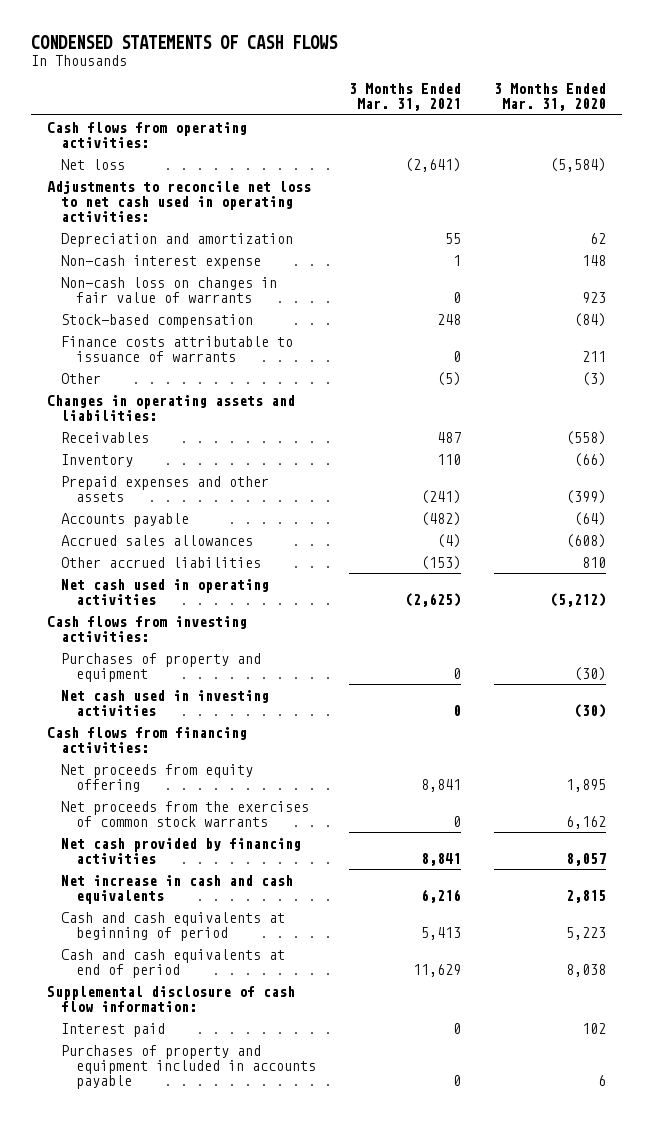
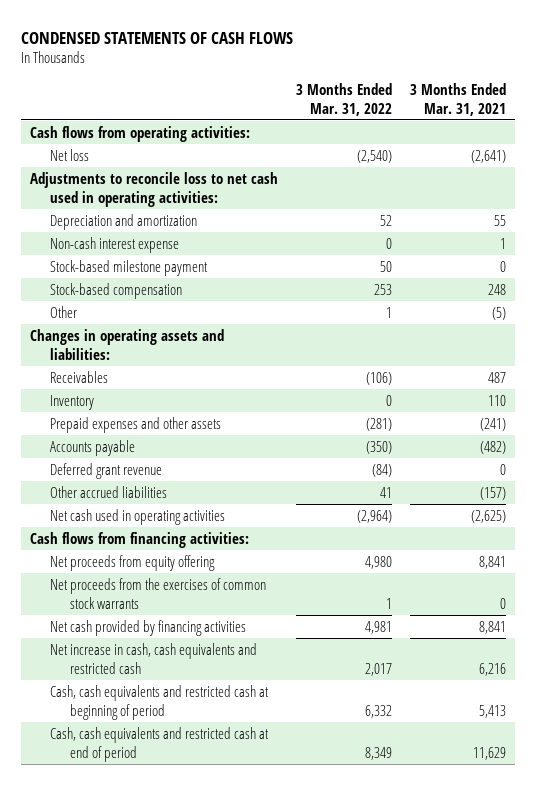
[493,83,606,112] 3 Months Ended Mar. 31, 2020 -> none
none -> [295,82,392,116] 3 Months Ended Mar. 31, 2022
[46,180,311,222] Adjustments to reconcile net loss to net cash used in operating activities: -> [29,171,278,207] Adjustments to reconcile loss to net cash used in operating activities:
[61,276,278,303] Non-cash loss on changes in fair value of warrants -> none
none -> [49,259,208,276] Stock-based milestone payment
[61,335,294,362] Finance costs attributable to issuance of warrants -> none
[61,534,254,546] Accrued sales allowances -> none
none -> [49,462,162,479] Deferred grant revenue
[420,555,461,570] (153) -> [479,486,506,500] (157)
[46,615,247,642] Cash flows from investing activities: -> none
[61,652,262,682] Purchases of property and equipment -> none
[61,689,270,716] Net cash used in investing activities -> none
[46,985,295,1012] Supplemental disclosure of cash flow information: -> none
[61,1022,166,1037] Interest paid -> none
[61,1044,316,1089] Purchases of property and equipment included in accounts payable -> none
[61,874,294,904] Net increase in cash and cash equivalents -> [49,642,257,674] Net increase in cash, cash equivalents and restricted cash
[61,911,286,941] Cash and cash equivalents at beginning of period -> [49,684,269,720] Cash, cash equivalents and restricted cash at beginning of period
[61,948,286,978] Cash and cash equivalents at end of period -> [49,726,269,762] Cash, cash equivalents and restricted cash at end of period

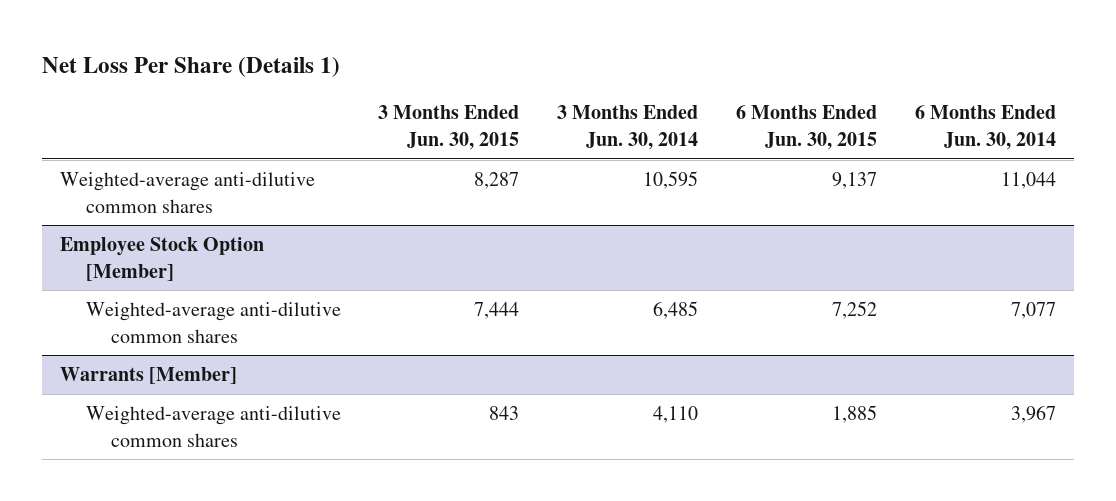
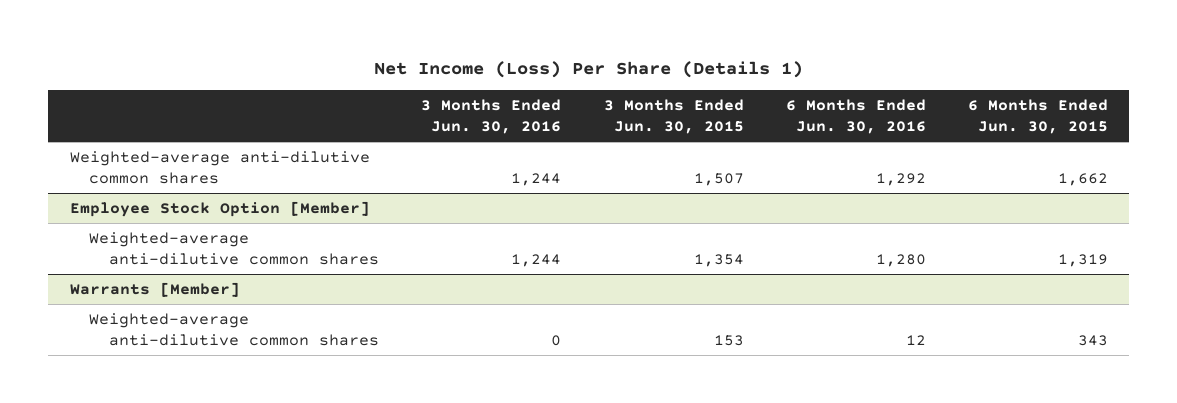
[41,56,340,77] Net Loss Per Share (Details 1) -> [373,60,803,78] Net Income (Loss) Per Share (Details 1)
[557,105,699,150] 3 Months Ended Jun. 30, 2014 -> none
[914,105,1056,150] 6 Months Ended Jun. 30, 2014 -> none
none -> [421,99,562,134] 3 Months Ended Jun. 30, 2016
none -> [785,99,926,134] 6 Months Ended Jun. 30, 2016
[474,172,520,190] 8,287 -> [693,172,744,186] 1,507
[831,172,877,190] 9,137 -> [1057,172,1108,186] 1,662
[474,302,520,320] 7,444 -> [693,253,744,267] 1,354
[831,301,877,320] 7,252 -> [1057,253,1108,267] 1,319
[489,406,520,421] 843 -> [713,334,744,346] 153
[831,405,877,424] 1,885 -> [1077,334,1108,346] 343

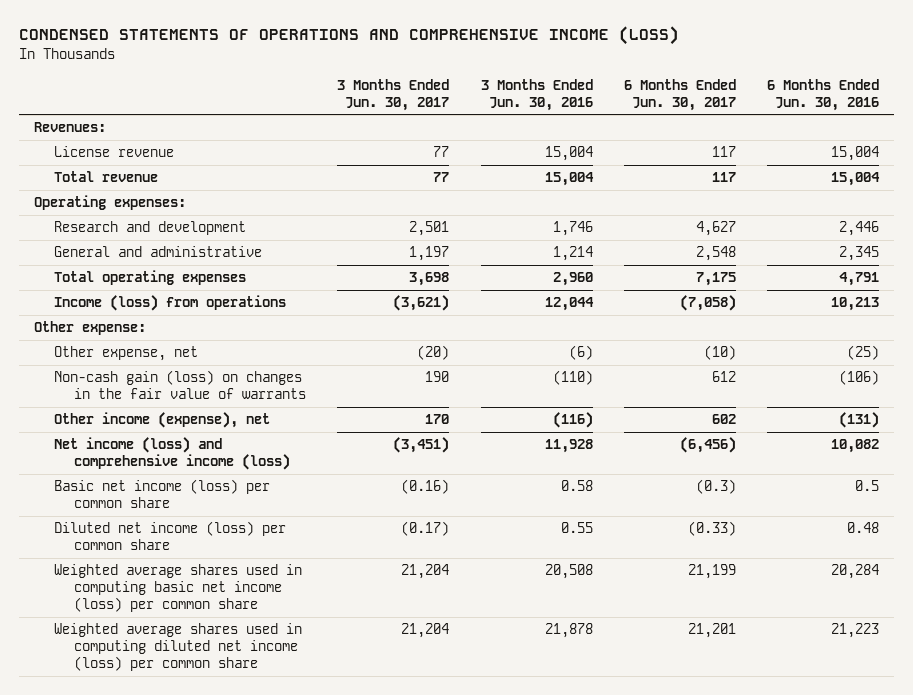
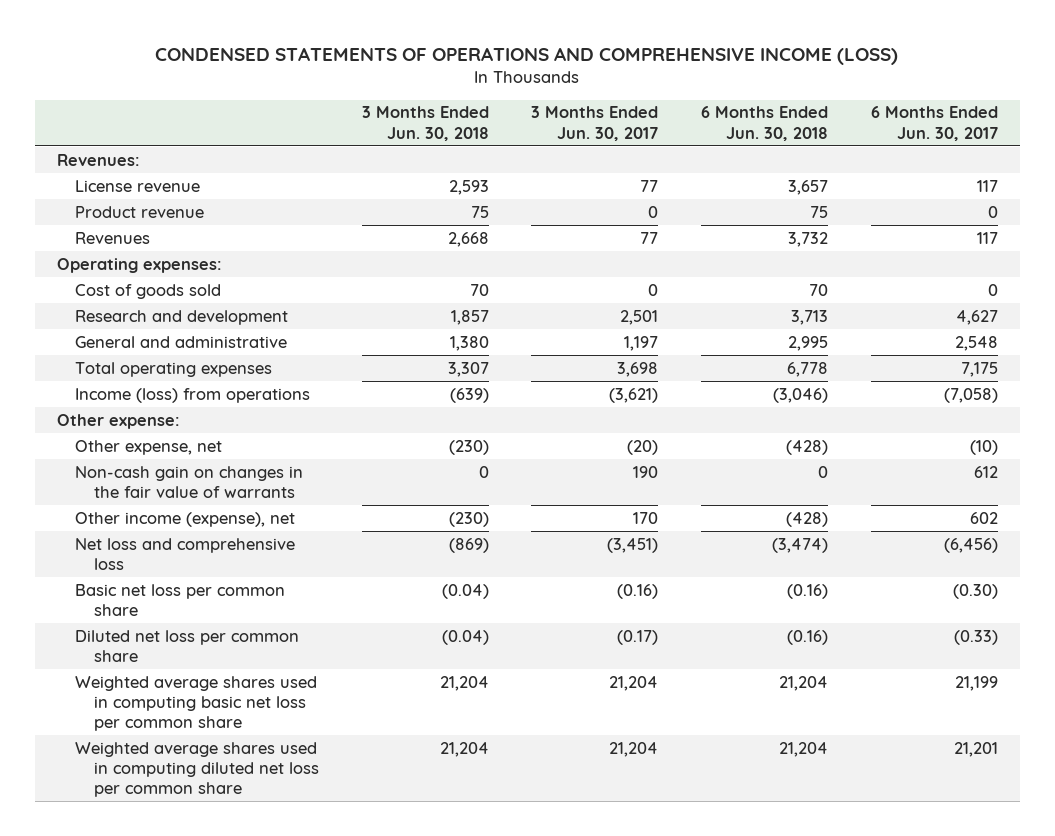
[480,78,593,111] 3 Months Ended Jun. 30, 2016 -> none
[766,78,879,111] 6 Months Ended Jun. 30, 2016 -> none
none -> [361,106,489,141] 3 Months Ended Jun. 30, 2018
none -> [701,106,829,141] 6 Months Ended Jun. 30, 2018
none -> [75,205,205,218] Product revenue
[54,171,159,183] Total revenue -> [75,231,151,244] Revenues
none -> [75,283,222,299] Cost of goods sold
[54,370,307,400] Non-cash gain (loss) on changes in the fair value of warrants -> [75,465,304,498] Non-cash gain on changes in the fair value of warrants
[54,437,291,471] Net income (loss) and comprehensive income (loss) -> [75,537,296,570] Net loss and comprehensive loss
[54,479,271,509] Basic net income (loss) per common share -> [75,583,286,616] Basic net loss per common share
[695,479,736,495] (0.3) -> [953,583,999,599] (0.30)
[54,521,287,551] Diluted net income (loss) per common share -> [75,629,300,662] Diluted net loss per common share
[54,564,303,613] Weighted average shares used in computing basic net income (loss) per common share -> [75,675,318,732] Weighted average shares used in computing basic net loss per common share
[54,623,303,672] Weighted average shares used in computing diluted net income (loss) per common share -> [75,741,319,798] Weighted average shares used in computing diluted net loss per common share

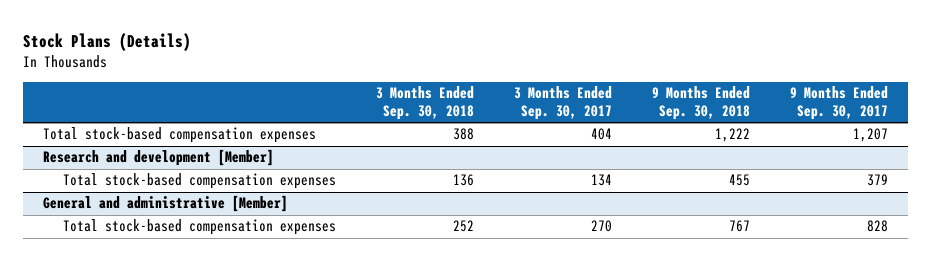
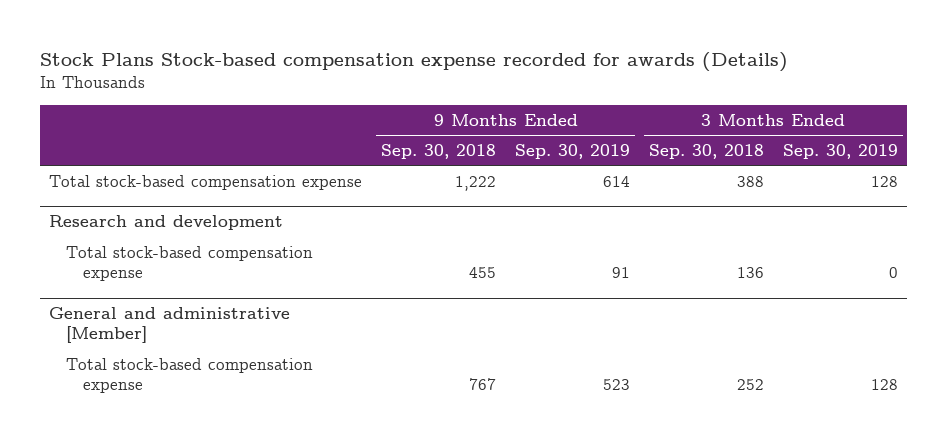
[23,32,192,51] Stock Plans (Details) -> [39,51,788,72] Stock Plans Stock-based compensation expense recorded for awards (Details)
[514,86,613,121] 3 Months Ended Sep. 30, 2017 -> none
[790,86,889,121] 9 Months Ended Sep. 30, 2017 -> none
none -> [515,144,631,160] Sep. 30, 2019
none -> [782,144,898,160] Sep. 30, 2019
[43,127,317,144] Total stock-based compensation expenses -> [49,174,363,190] Total stock-based compensation expense
[43,149,275,167] Research and development [Member] -> [49,215,284,231] Research and development
[62,173,336,190] Total stock-based compensation expenses -> [65,245,313,282] Total stock-based compensation expense
[62,219,336,236] Total stock-based compensation expenses -> [65,357,313,394] Total stock-based compensation expense

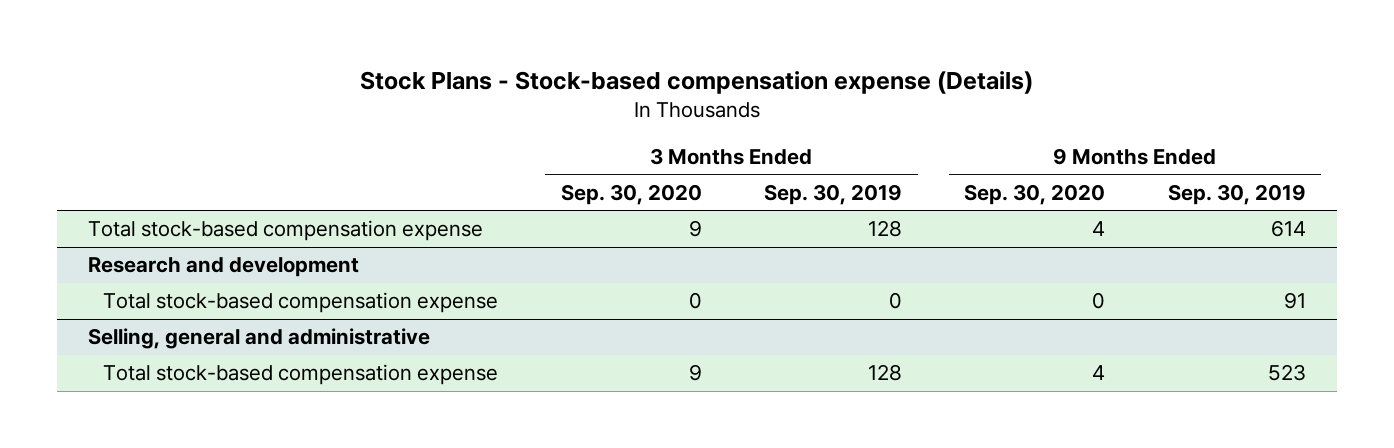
[39,51,788,72] Stock Plans Stock-based compensation expense recorded for awards (Details) -> [359,71,1033,95] Stock Plans - Stock-based compensation expense (Details)
[381,144,497,160] Sep. 30, 2018 -> none
[648,144,764,160] Sep. 30, 2018 -> none
none -> [560,183,702,205] Sep. 30, 2020
none -> [964,183,1106,205] Sep. 30, 2020
[49,307,291,344] General and administrative [Member] -> [88,328,431,350] Selling, general and administrative

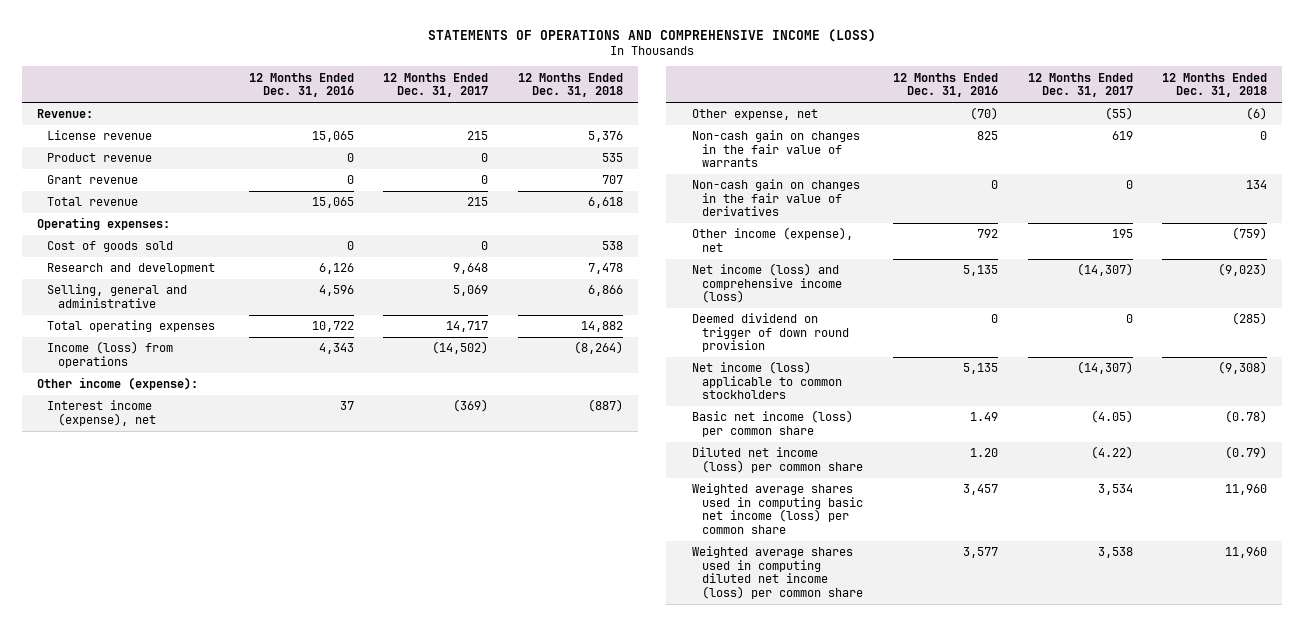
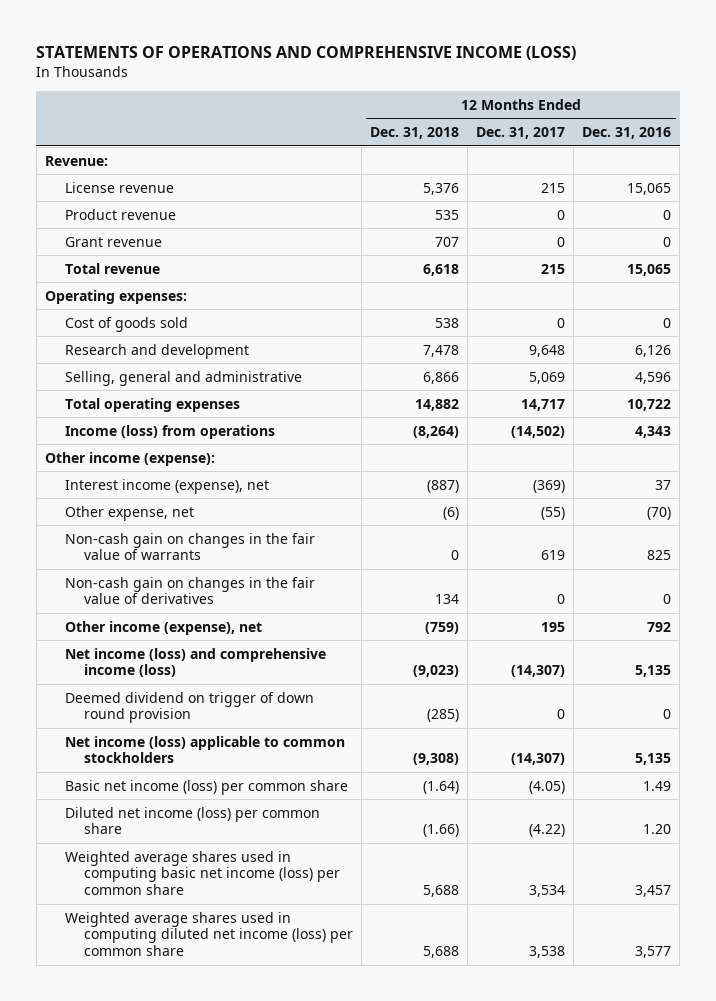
[1225,410,1268,424] (0.78) -> [423,780,460,794] (1.64)
[1225,446,1268,460] (0.79) -> [423,824,460,838] (1.66)
[1225,484,1268,496] 11,960 -> [423,884,460,897] 5,688
[1225,547,1268,559] 11,960 -> [423,945,460,958] 5,688

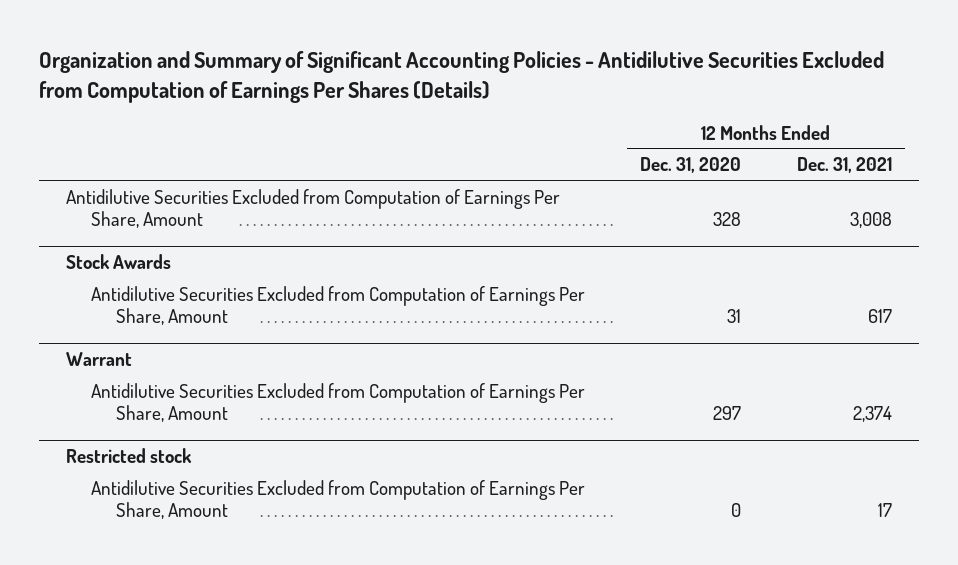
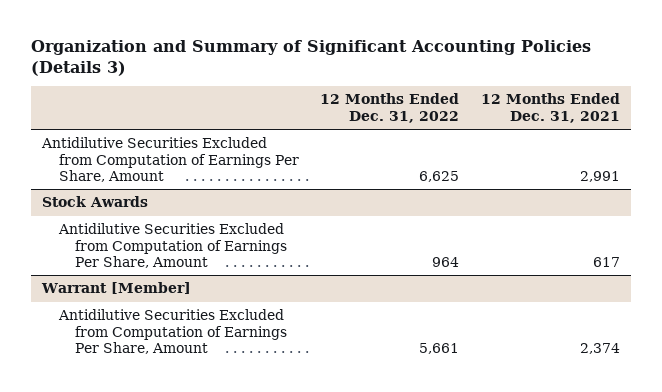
[38,51,884,103] Organization and Summary of Significant Accounting Policies - Antidilutive Securities Excluded from Computation of Earnings Per Shares (Details) -> [31,39,592,76] Organization and Summary of Significant Accounting Policies (Details 3)
[640,157,742,174] Dec. 31, 2020 -> none
none -> [320,93,460,123] 12 Months Ended Dec. 31, 2022
[849,211,892,228] 3,008 -> [579,170,620,182] 2,991
[66,351,133,366] Warrant -> [40,282,191,295] Warrant [Member]
[66,447,193,463] Restricted stock -> none
[91,479,586,519] Antidilutive Securities Excluded from Computation of Earnings Per Share, Amount -> none

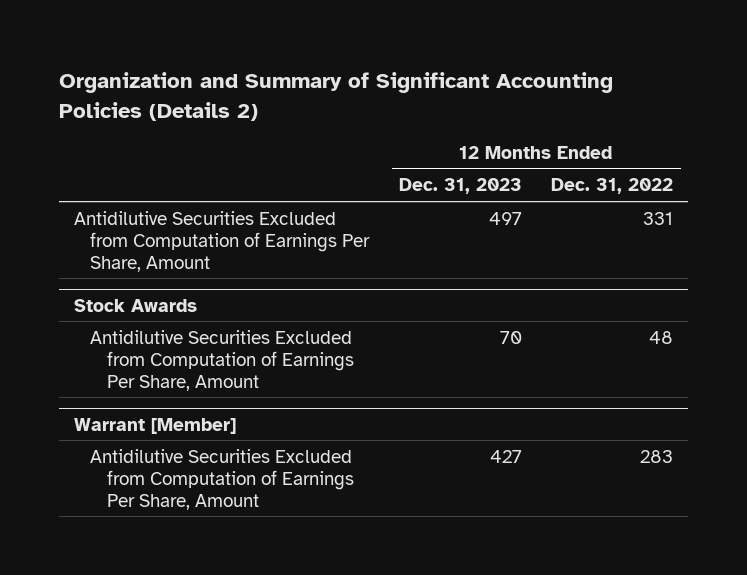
[31,39,592,76] Organization and Summary of Significant Accounting Policies (Details 3) -> [59,72,614,121] Organization and Summary of Significant Accounting Policies (Details 2)
[480,93,620,123] 12 Months Ended Dec. 31, 2021 -> none
none -> [398,178,522,195] Dec. 31, 2023
[419,170,460,182] 6,625 -> [643,211,674,225] 331
[432,256,460,267] 964 -> [649,330,674,344] 48
[419,342,460,354] 5,661 -> [640,449,674,463] 283

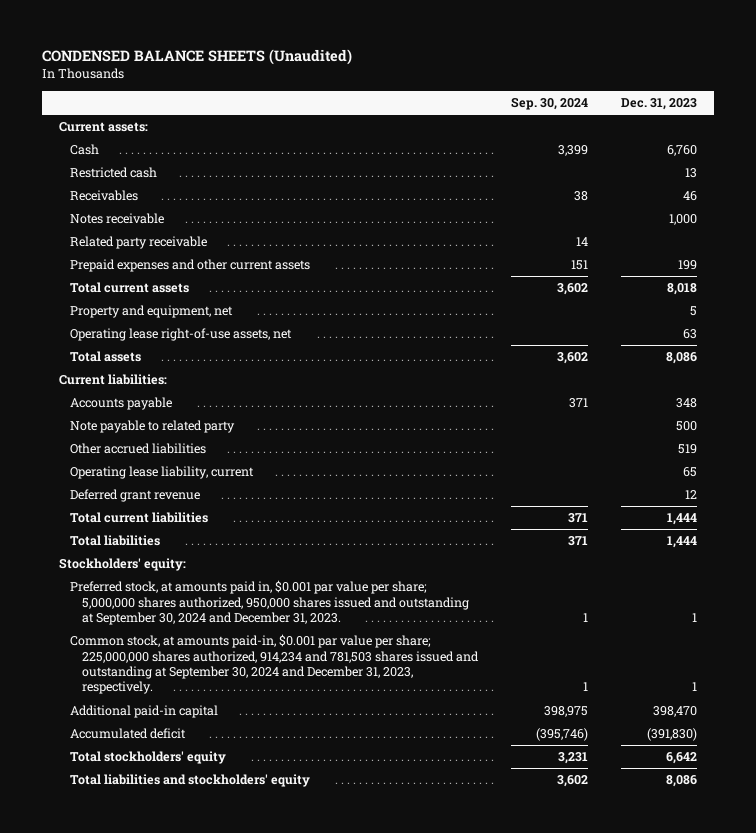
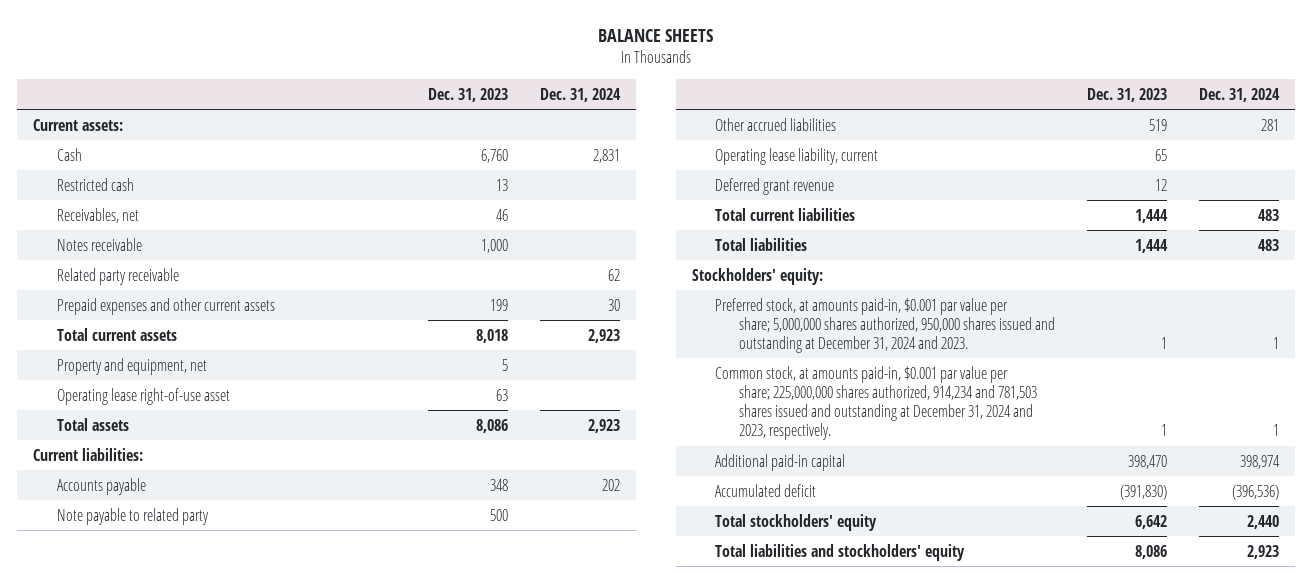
[41,49,352,66] CONDENSED BALANCE SHEETS (Unaudited) -> [597,28,713,42] BALANCE SHEETS
[511,96,589,110] Sep. 30, 2024 -> none
none -> [540,87,622,102] Dec. 31, 2024
[70,190,139,202] Receivables -> [56,207,139,223] Receivables, net
[70,328,293,342] Operating lease right-of-use assets, net -> [56,387,230,405] Operating lease right-of-use asset
[70,580,469,626] Preferred stock, at amounts paid in, $0.001 par value per share; 5,000,000 shares authorized, 950,000 shares issued and outstanding at September 30, 2024 and December 31, 2023. -> [715,297,1056,354] Preferred stock, at amounts paid-in, $0.001 par value per share; 5,000,000 shares authorized, 950,000 shares issued and outstanding at December 31, 2024 and 2023.
[70,634,479,695] Common stock, at amounts paid-in, $0.001 par value per share; 225,000,000 shares authorized, 914,234 and 781,503 shares issued and outstanding at September 30, 2024 and December 31, 2023, respectively. -> [715,365,1038,441] Common stock, at amounts paid-in, $0.001 par value per share; 225,000,000 shares authorized, 914,234 and 781,503 shares issued and outstanding at December 31, 2024 and 2023, respectively.

